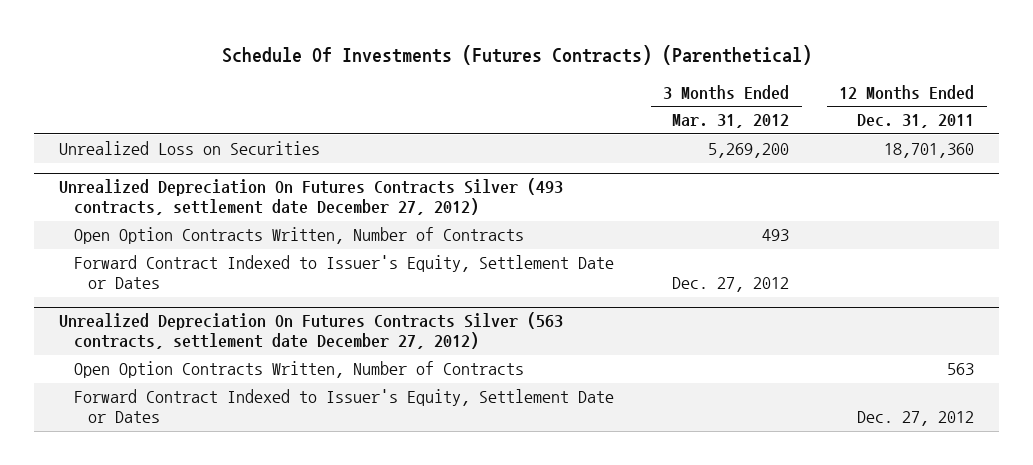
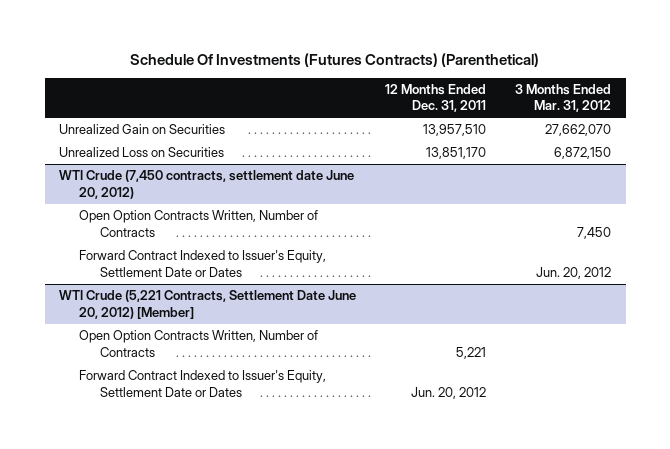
[58,178,563,216] Unrealized Depreciation On Futures Contracts Silver (493 contracts, settlement date December 27, 2012) -> none
[58,312,563,350] Unrealized Depreciation On Futures Contracts Silver (563 contracts, settlement date December 27, 2012) -> none
none -> [59,124,226,135] Unrealized Gain on Securities
[708,143,790,159] 5,269,200 -> [554,147,612,160] 6,872,150
[884,143,975,159] 18,701,360 -> [426,147,487,160] 13,851,170
none -> [59,170,355,199] WTI Crude (7,450 contracts, settlement date June 20, 2012)
[762,229,790,242] 493 -> [577,226,612,239] 7,450
[672,277,790,293] Dec. 27, 2012 -> [536,266,612,279] Jun. 20, 2012
none -> [59,290,357,319] WTI Crude (5,221 Contracts, Settlement Date June 20, 2012) [Member]
[947,363,975,376] 563 -> [456,346,487,359] 5,221
[857,411,975,427] Dec. 27, 2012 -> [411,386,487,399] Jun. 20, 2012

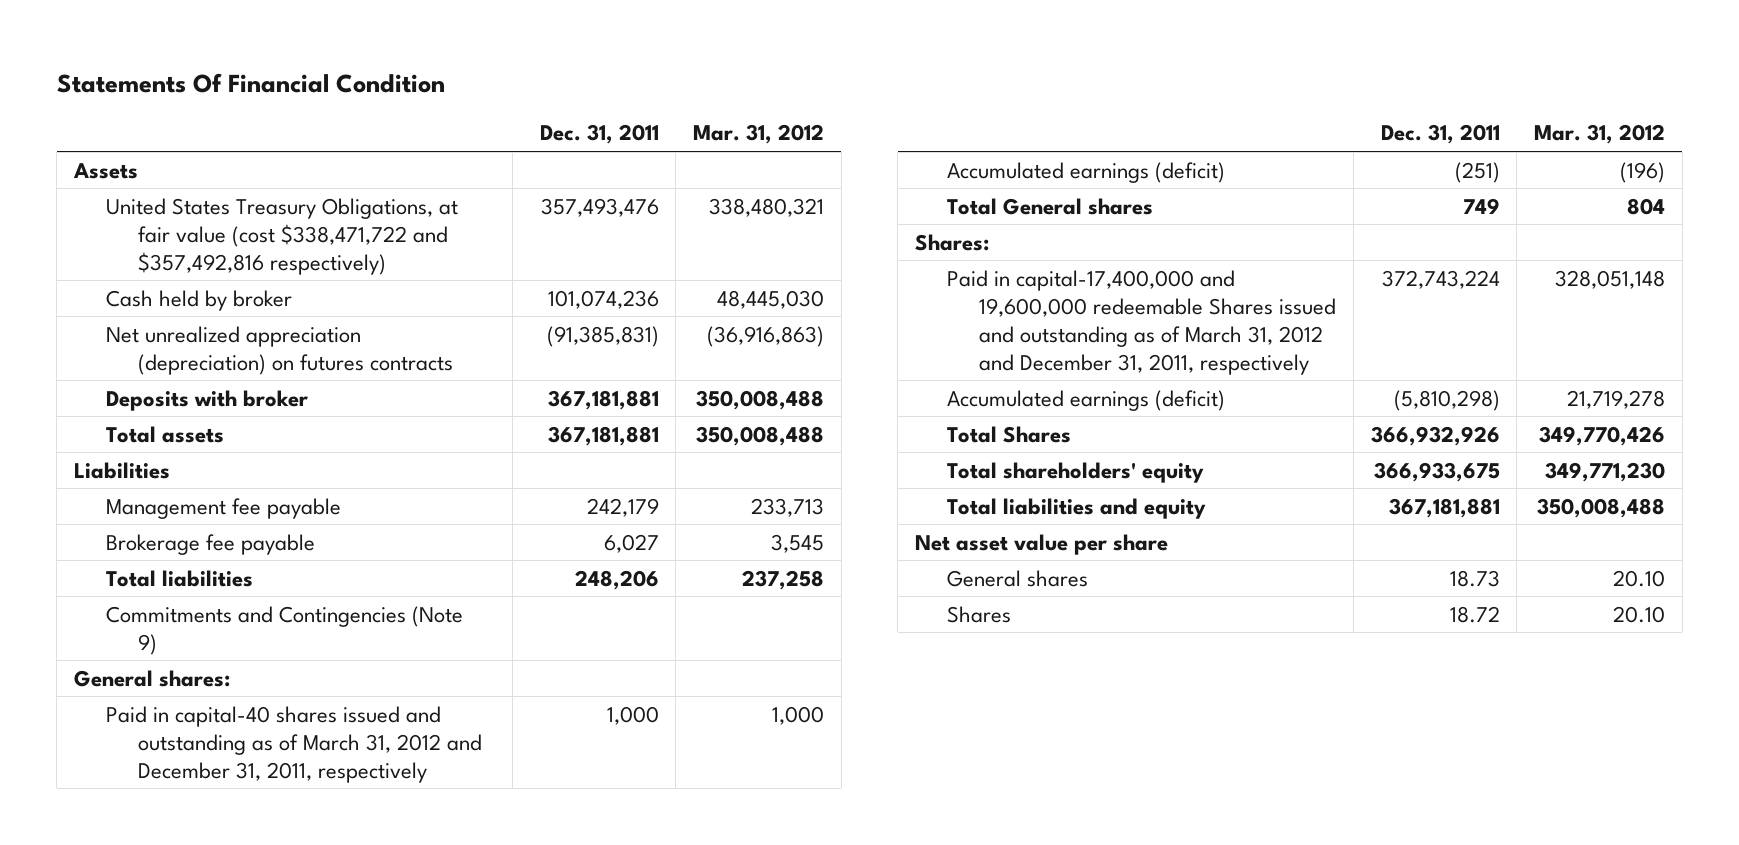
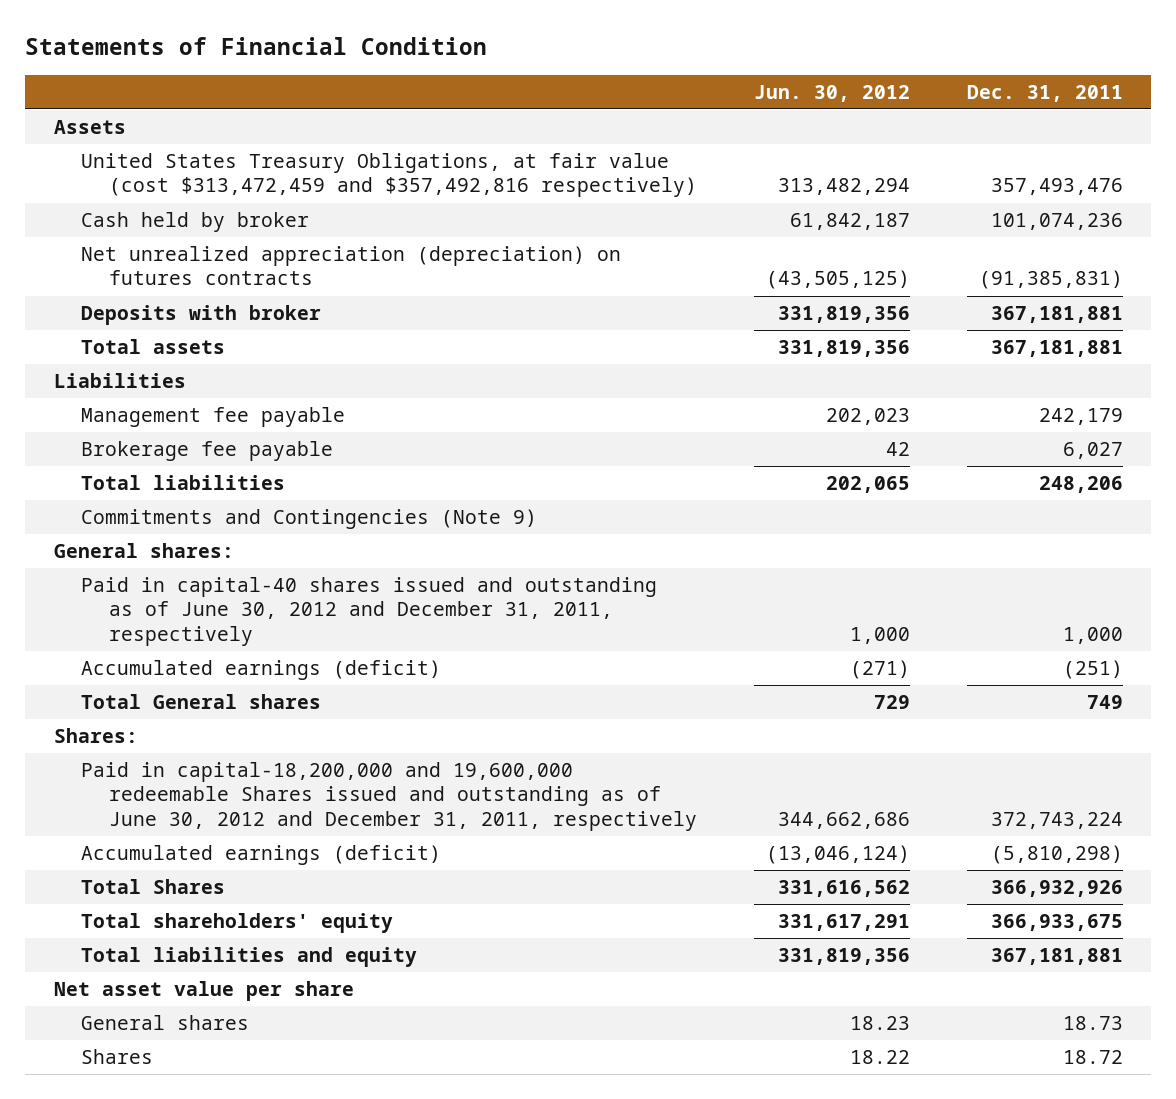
[56,73,445,94] Statements Of Financial Condition -> [25,37,488,56] Statements of Financial Condition
[693,124,825,145] Mar. 31, 2012 -> none
none -> [753,84,910,102] Jun. 30, 2012
[106,197,459,275] United States Treasury Obligations, at fair value (cost $338,471,722 and $357,492,816 respectively) -> [81,153,697,198] United States Treasury Obligations, at fair value (cost $313,472,459 and $357,492,816 respectively)
[106,705,483,783] Paid in capital-40 shares issued and outstanding as of March 31, 2012 and December 31, 2011, respectively -> [81,577,658,646] Paid in capital-40 shares issued and outstanding as of June 30, 2012 and December 31, 2011, respectively
[947,269,1337,375] Paid in capital-17,400,000 and 19,600,000 redeemable Shares issued and outstanding as of March 31, 2012 and December 31, 2011, respectively -> [81,762,697,831] Paid in capital-18,200,000 and 19,600,000 redeemable Shares issued and outstanding as of June 30, 2012 and December 31, 2011, respectively

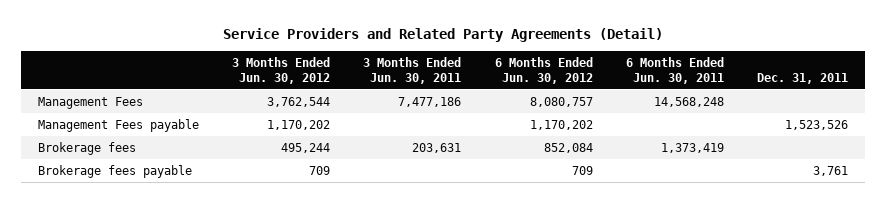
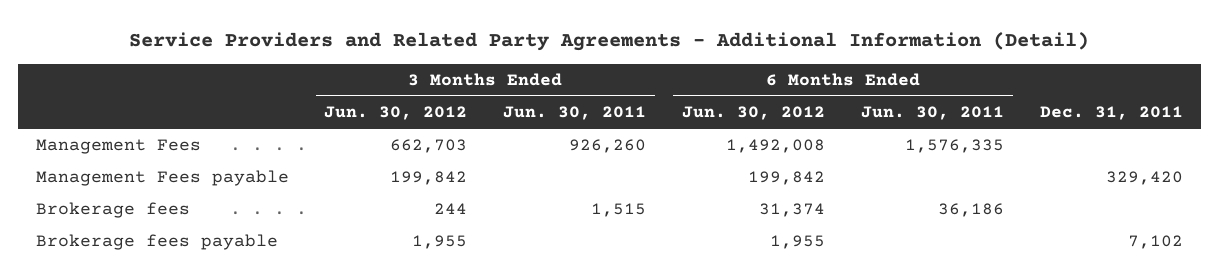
[223,28,664,43] Service Providers and Related Party Agreements (Detail) -> [129,31,1090,51] Service Providers and Related Party Agreements - Additional Information (Detail)
[267,96,331,107] 3,762,544 -> [390,139,468,154] 662,703
[398,96,462,107] 7,477,186 -> [569,139,647,154] 926,260
[529,96,593,107] 8,080,757 -> [726,139,826,154] 1,492,008
[654,96,725,107] 14,568,248 -> [904,139,1004,154] 1,576,335
[267,119,331,130] 1,170,202 -> [390,171,468,186] 199,842
[529,119,593,130] 1,170,202 -> [748,171,826,186] 199,842
[785,119,849,130] 1,523,526 -> [1105,171,1183,186] 329,420
[281,142,331,153] 495,244 -> [434,203,468,215] 244
[412,142,462,153] 203,631 -> [591,203,647,218] 1,515
[543,142,593,153] 852,084 -> [759,203,826,218] 31,374
[661,142,725,153] 1,373,419 -> [937,203,1004,218] 36,186
[309,165,331,175] 709 -> [412,235,468,250] 1,955
[571,165,593,175] 709 -> [770,235,826,250] 1,955
[813,165,849,176] 3,761 -> [1127,235,1183,250] 7,102

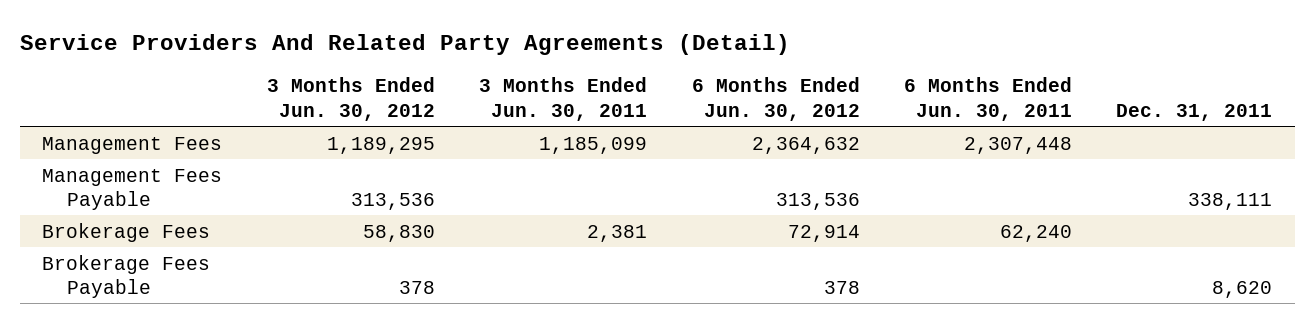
[129,31,1090,51] Service Providers and Related Party Agreements - Additional Information (Detail) -> [19,34,790,56] Service Providers And Related Party Agreements (Detail)
[390,139,468,154] 662,703 -> [326,136,435,154] 1,189,295
[569,139,647,154] 926,260 -> [539,136,648,154] 1,185,099
[726,139,826,154] 1,492,008 -> [751,136,860,154] 2,364,632
[904,139,1004,154] 1,576,335 -> [963,136,1072,154] 2,307,448
[35,170,289,187] Management Fees payable -> [42,168,223,210] Management Fees Payable
[390,171,468,186] 199,842 -> [350,192,435,210] 313,536
[748,171,826,186] 199,842 -> [775,192,860,210] 313,536
[1105,171,1183,186] 329,420 -> [1188,192,1273,210] 338,111
[35,202,190,219] Brokerage fees -> [42,222,211,242] Brokerage Fees
[434,203,468,215] 244 -> [362,224,435,242] 58,830
[591,203,647,218] 1,515 -> [587,224,648,242] 2,381
[759,203,826,218] 31,374 -> [787,224,860,242] 72,914
[937,203,1004,218] 36,186 -> [999,224,1072,242] 62,240
[35,234,278,251] Brokerage fees payable -> [42,254,211,298] Brokerage Fees Payable
[412,235,468,250] 1,955 -> [398,280,435,294] 378
[770,235,826,250] 1,955 -> [823,280,860,294] 378
[1127,235,1183,250] 7,102 -> [1212,280,1273,298] 8,620

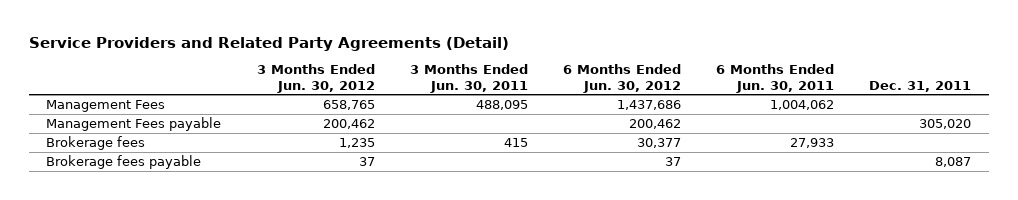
[19,34,790,56] Service Providers And Related Party Agreements (Detail) -> [28,37,509,52] Service Providers and Related Party Agreements (Detail)
[326,136,435,154] 1,189,295 -> [322,99,375,110] 658,765
[539,136,648,154] 1,185,099 -> [475,99,528,110] 488,095
[751,136,860,154] 2,364,632 -> [616,99,681,110] 1,437,686
[963,136,1072,154] 2,307,448 -> [770,99,835,110] 1,004,062
[42,168,223,210] Management Fees Payable -> [46,116,222,131] Management Fees payable
[350,192,435,210] 313,536 -> [322,118,375,129] 200,462
[775,192,860,210] 313,536 -> [628,118,681,129] 200,462
[1188,192,1273,210] 338,111 -> [919,118,972,129] 305,020
[42,222,211,242] Brokerage Fees -> [46,135,146,150] Brokerage fees
[362,224,435,242] 58,830 -> [338,137,375,148] 1,235
[587,224,648,242] 2,381 -> [503,137,528,147] 415
[787,224,860,242] 72,914 -> [636,137,681,148] 30,377
[999,224,1072,242] 62,240 -> [790,137,835,148] 27,933
[42,254,211,298] Brokerage Fees Payable -> [46,154,202,169] Brokerage fees payable
[398,280,435,294] 378 -> [358,156,375,166] 37
[823,280,860,294] 378 -> [664,156,681,166] 37
[1212,280,1273,298] 8,620 -> [935,156,972,167] 8,087

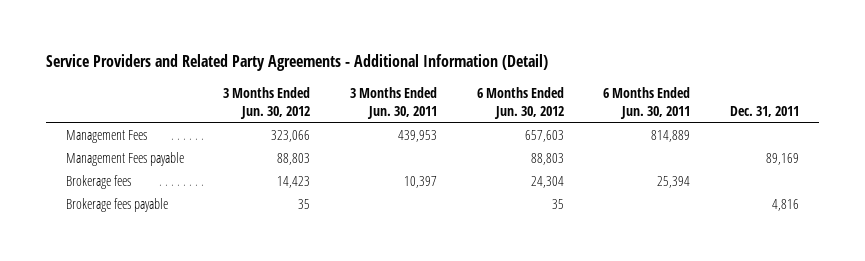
[28,37,509,52] Service Providers and Related Party Agreements (Detail) -> [45,54,548,72] Service Providers and Related Party Agreements - Additional Information (Detail)
[322,99,375,110] 658,765 -> [271,129,311,142] 323,066
[475,99,528,110] 488,095 -> [398,129,438,142] 439,953
[616,99,681,110] 1,437,686 -> [524,129,564,142] 657,603
[770,99,835,110] 1,004,062 -> [651,129,691,142] 814,889
[322,118,375,129] 200,462 -> [277,152,311,165] 88,803
[628,118,681,129] 200,462 -> [530,152,564,165] 88,803
[919,118,972,129] 305,020 -> [766,152,800,165] 89,169
[338,137,375,148] 1,235 -> [277,175,311,188] 14,423
[503,137,528,147] 415 -> [404,175,438,188] 10,397
[636,137,681,148] 30,377 -> [530,175,564,188] 24,304
[790,137,835,148] 27,933 -> [657,175,691,188] 25,394
[358,156,375,166] 37 -> [298,198,311,209] 35
[664,156,681,166] 37 -> [551,198,564,209] 35
[935,156,972,167] 8,087 -> [772,198,800,211] 4,816

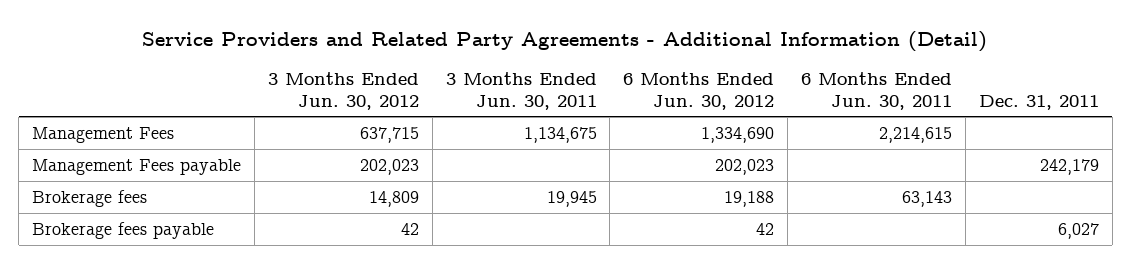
[271,129,311,142] 323,066 -> [359,126,419,143] 637,715
[398,129,438,142] 439,953 -> [523,126,597,143] 1,134,675
[524,129,564,142] 657,603 -> [701,126,775,143] 1,334,690
[651,129,691,142] 814,889 -> [879,126,953,143] 2,214,615
[277,152,311,165] 88,803 -> [359,158,419,175] 202,023
[530,152,564,165] 88,803 -> [715,158,775,175] 202,023
[766,152,800,165] 89,169 -> [1039,158,1099,175] 242,179
[277,175,311,188] 14,423 -> [368,190,419,207] 14,809
[404,175,438,188] 10,397 -> [546,190,597,207] 19,945
[530,175,564,188] 24,304 -> [724,190,775,207] 19,188
[657,175,691,188] 25,394 -> [902,190,953,207] 63,143
[298,198,311,209] 35 -> [400,222,419,235] 42
[551,198,564,209] 35 -> [756,222,775,235] 42
[772,198,800,211] 4,816 -> [1057,222,1099,239] 6,027

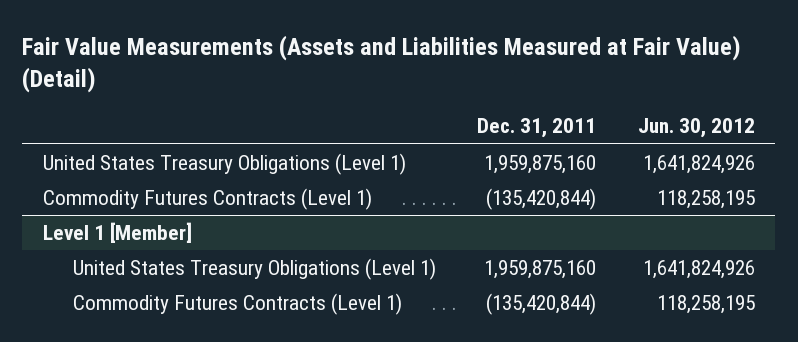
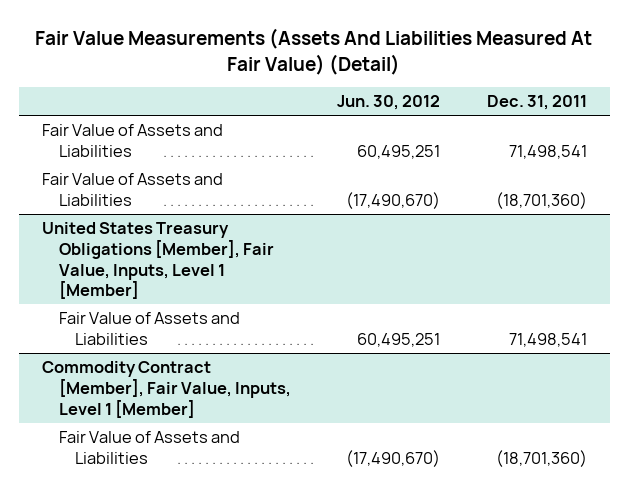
[22,34,742,94] Fair Value Measurements (Assets and Liabilities Measured at Fair Value) (Detail) -> [35,27,593,75] Fair Value Measurements (Assets And Liabilities Measured At Fair Value) (Detail)
[43,153,407,176] United States Treasury Obligations (Level 1) -> none
[43,188,373,211] Commodity Futures Contracts (Level 1) -> none
[43,222,193,244] Level 1 [Member] -> none
[72,258,436,281] United States Treasury Obligations (Level 1) -> none
[72,293,402,316] Commodity Futures Contracts (Level 1) -> none
none -> [42,124,224,157] Fair Value of Assets and Liabilities
none -> [42,173,224,206] Fair Value of Assets and Liabilities
none -> [42,222,274,300] United States Treasury Obligations [Member], Fair Value, Inputs, Level 1 [Member]
none -> [58,312,240,345] Fair Value of Assets and Liabilities
none -> [42,361,291,418] Commodity Contract [Member], Fair Value, Inputs, Level 1 [Member]
none -> [58,431,240,464] Fair Value of Assets and Liabilities

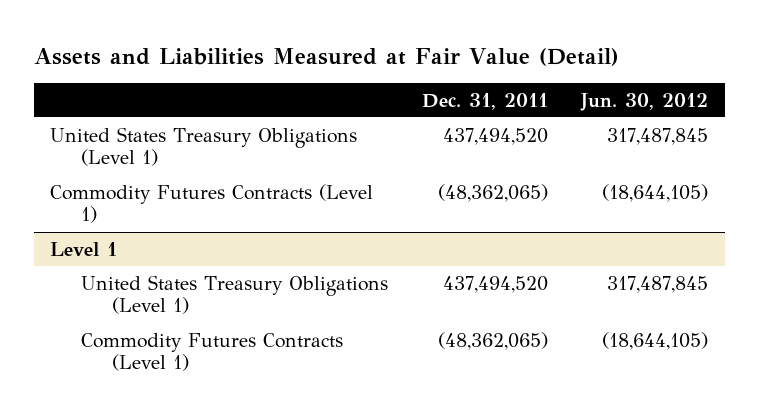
[35,27,593,75] Fair Value Measurements (Assets And Liabilities Measured At Fair Value) (Detail) -> [33,47,619,66] Assets and Liabilities Measured at Fair Value (Detail)
[42,124,224,157] Fair Value of Assets and Liabilities -> none
[42,173,224,206] Fair Value of Assets and Liabilities -> none
[42,222,274,300] United States Treasury Obligations [Member], Fair Value, Inputs, Level 1 [Member] -> none
[58,312,240,345] Fair Value of Assets and Liabilities -> none
[42,361,291,418] Commodity Contract [Member], Fair Value, Inputs, Level 1 [Member] -> none
[58,431,240,464] Fair Value of Assets and Liabilities -> none
none -> [50,126,358,167] United States Treasury Obligations (Level 1)
none -> [50,183,374,224] Commodity Futures Contracts (Level 1)
none -> [50,241,118,256] Level 1
none -> [81,274,389,315] United States Treasury Obligations (Level 1)
none -> [81,332,344,372] Commodity Futures Contracts (Level 1)

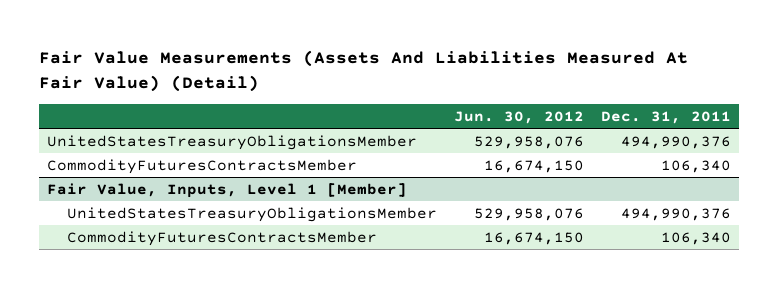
[33,47,619,66] Assets and Liabilities Measured at Fair Value (Detail) -> [38,50,688,93] Fair Value Measurements (Assets And Liabilities Measured At Fair Value) (Detail)
[50,126,358,167] United States Treasury Obligations (Level 1) -> none
[50,183,374,224] Commodity Futures Contracts (Level 1) -> none
[50,241,118,256] Level 1 -> none
[81,274,389,315] United States Treasury Obligations (Level 1) -> none
[81,332,344,372] Commodity Futures Contracts (Level 1) -> none
none -> [47,134,418,150] UnitedStatesTreasuryObligationsMember
none -> [47,158,358,174] CommodityFuturesContractsMember
none -> [47,182,408,198] Fair Value, Inputs, Level 1 [Member]
none -> [67,206,438,222] UnitedStatesTreasuryObligationsMember
none -> [67,230,378,246] CommodityFuturesContractsMember

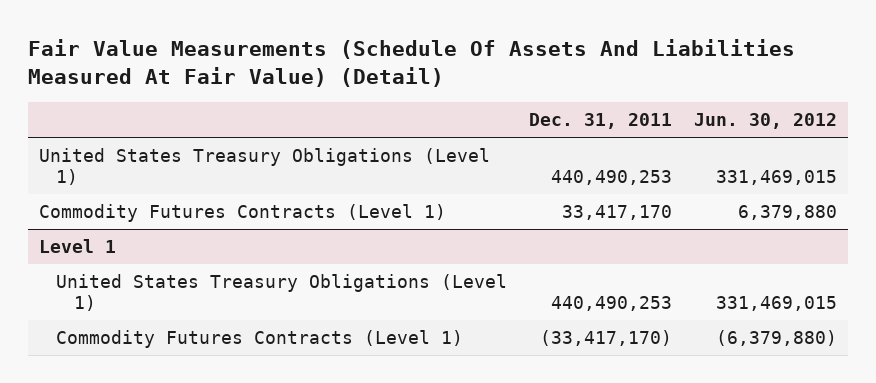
[38,50,688,93] Fair Value Measurements (Assets And Liabilities Measured At Fair Value) (Detail) -> [28,39,796,88] Fair Value Measurements (Schedule Of Assets And Liabilities Measured At Fair Value) (Detail)
[47,134,418,150] UnitedStatesTreasuryObligationsMember -> none
[47,158,358,174] CommodityFuturesContractsMember -> none
[47,182,408,198] Fair Value, Inputs, Level 1 [Member] -> none
[67,206,438,222] UnitedStatesTreasuryObligationsMember -> none
[67,230,378,246] CommodityFuturesContractsMember -> none
none -> [38,148,490,185] United States Treasury Obligations (Level 1)
none -> [38,204,446,223] Commodity Futures Contracts (Level 1)
none -> [38,239,116,254] Level 1
none -> [56,274,508,311] United States Treasury Obligations (Level 1)
none -> [56,330,464,349] Commodity Futures Contracts (Level 1)

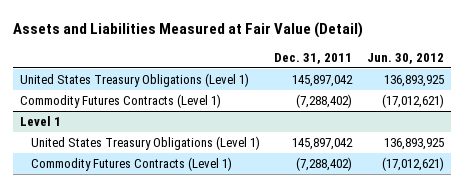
[28,39,796,88] Fair Value Measurements (Schedule Of Assets And Liabilities Measured At Fair Value) (Detail) -> [12,21,363,38] Assets and Liabilities Measured at Fair Value (Detail)
[551,169,673,185] 440,490,253 -> [292,75,354,88] 145,897,042
[716,169,838,185] 331,469,015 -> [383,75,444,88] 136,893,925
[562,205,673,221] 33,417,170 -> [296,94,353,109] (7,288,402)
[738,205,838,221] 6,379,880 -> [381,94,444,109] (17,012,621)
[551,295,673,311] 440,490,253 -> [292,138,354,151] 145,897,042
[716,295,838,311] 331,469,015 -> [383,138,444,151] 136,893,925
[540,330,673,347] (33,417,170) -> [296,157,353,172] (7,288,402)
[716,330,838,347] (6,379,880) -> [381,157,444,172] (17,012,621)

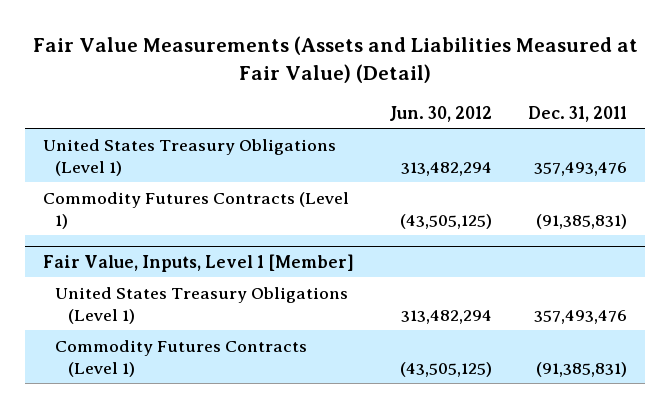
[12,21,363,38] Assets and Liabilities Measured at Fair Value (Detail) -> [32,36,638,83] Fair Value Measurements (Assets and Liabilities Measured at Fair Value) (Detail)
[20,116,62,127] Level 1 -> none
[292,75,354,88] 145,897,042 -> [534,162,628,177] 357,493,476
[383,75,444,88] 136,893,925 -> [401,162,493,177] 313,482,294
[296,94,353,109] (7,288,402) -> [536,214,628,230] (91,385,831)
[381,94,444,109] (17,012,621) -> [400,214,493,230] (43,505,125)
none -> [42,253,354,272] Fair Value, Inputs, Level 1 [Member]
[292,138,354,151] 145,897,042 -> [534,310,628,325] 357,493,476
[383,138,444,151] 136,893,925 -> [401,310,493,325] 313,482,294
[296,157,353,172] (7,288,402) -> [536,362,628,378] (91,385,831)
[381,157,444,172] (17,012,621) -> [400,362,493,378] (43,505,125)

